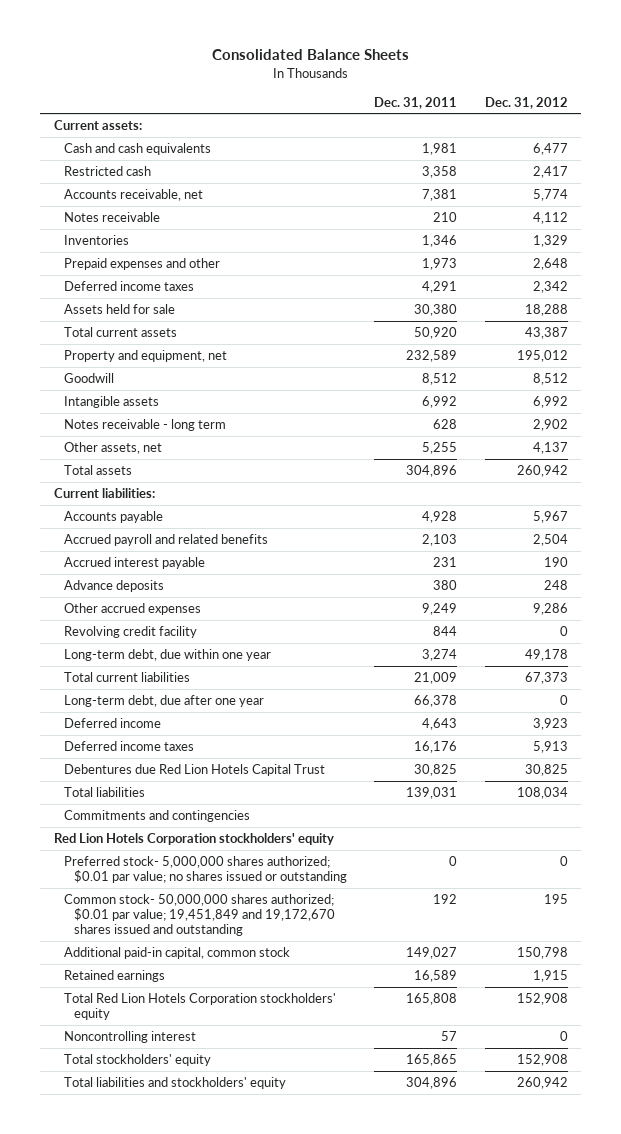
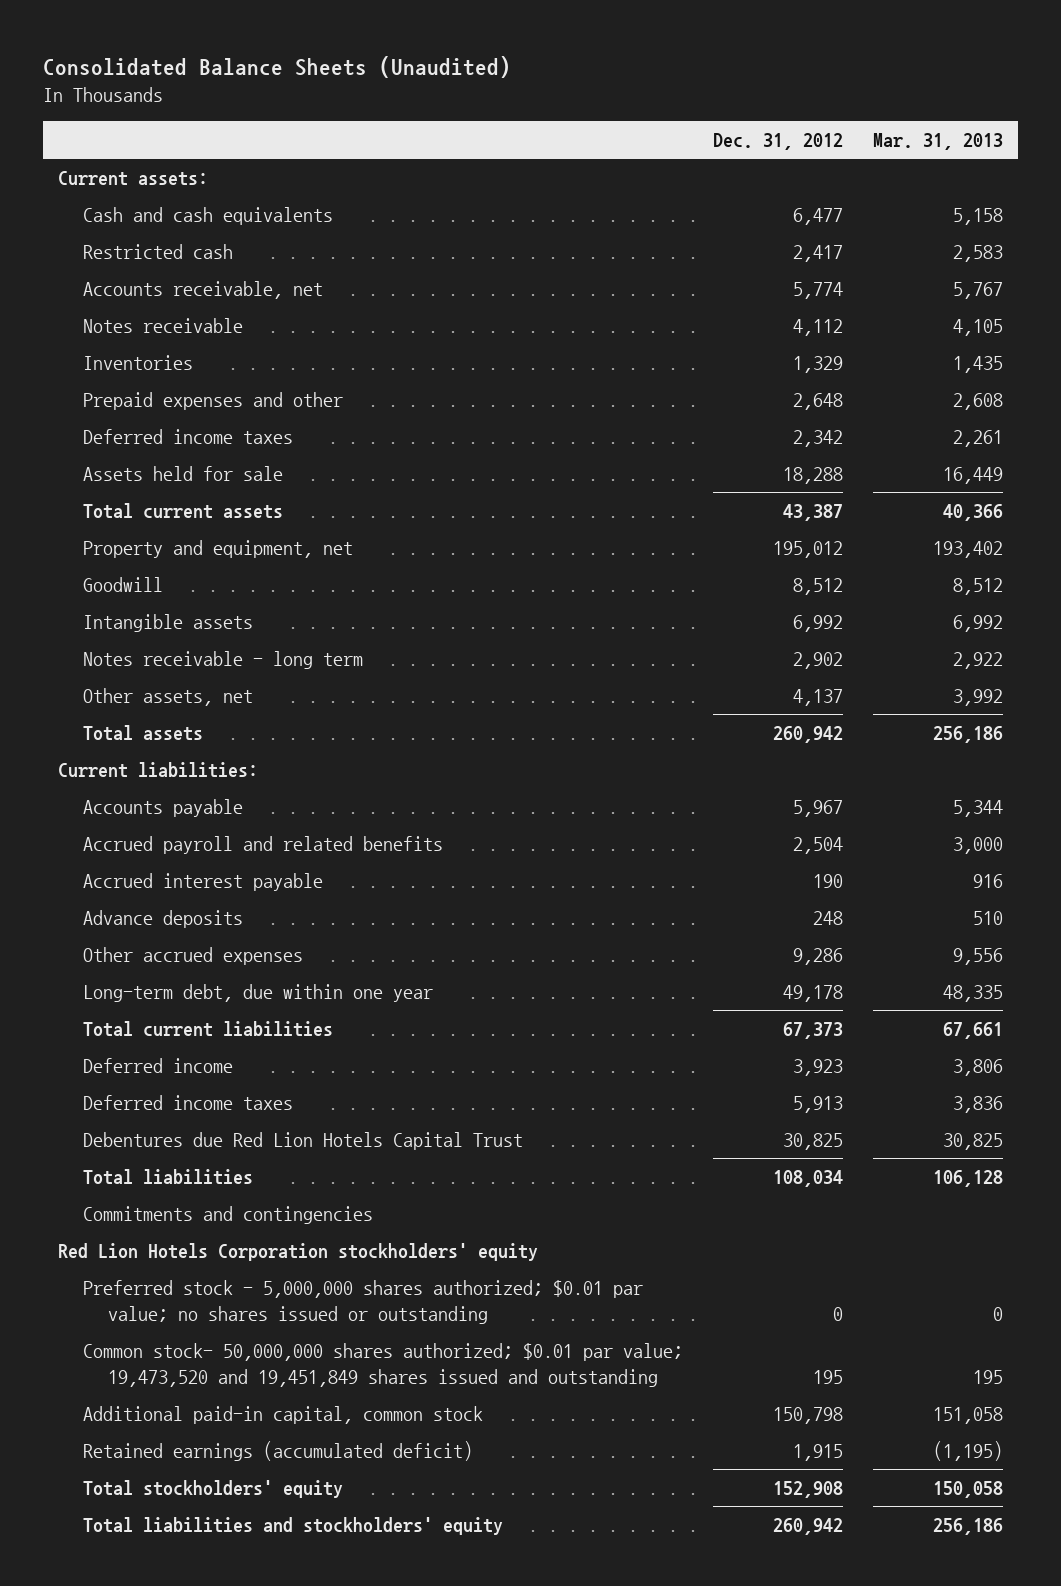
[211,49,409,61] Consolidated Balance Sheets -> [43,56,512,79] Consolidated Balance Sheets (Unaudited)
[374,96,458,109] Dec. 31, 2011 -> none
none -> [872,132,1003,150] Mar. 31, 2013
[63,626,197,639] Revolving credit facility -> none
[63,695,264,708] Long-term debt, due after one year -> none
[63,856,347,884] Preferred stock- 5,000,000 shares authorized; $0.01 par value; no shares issued or outstanding -> [83,1280,644,1324] Preferred stock - 5,000,000 shares authorized; $0.01 par value; no shares issued or outstanding
[63,894,335,937] Common stock- 50,000,000 shares authorized; $0.01 par value; 19,451,849 and 19,172,670 shares issued and outstanding -> [83,1343,684,1387] Common stock- 50,000,000 shares authorized; $0.01 par value; 19,473,520 and 19,451,849 shares issued and outstanding
[63,993,336,1021] Total Red Lion Hotels Corporation stockholders' equity -> none
[63,1031,196,1044] Noncontrolling interest -> none
[63,970,165,983] Retained earnings -> [83,1441,474,1462] Retained earnings (accumulated deficit)

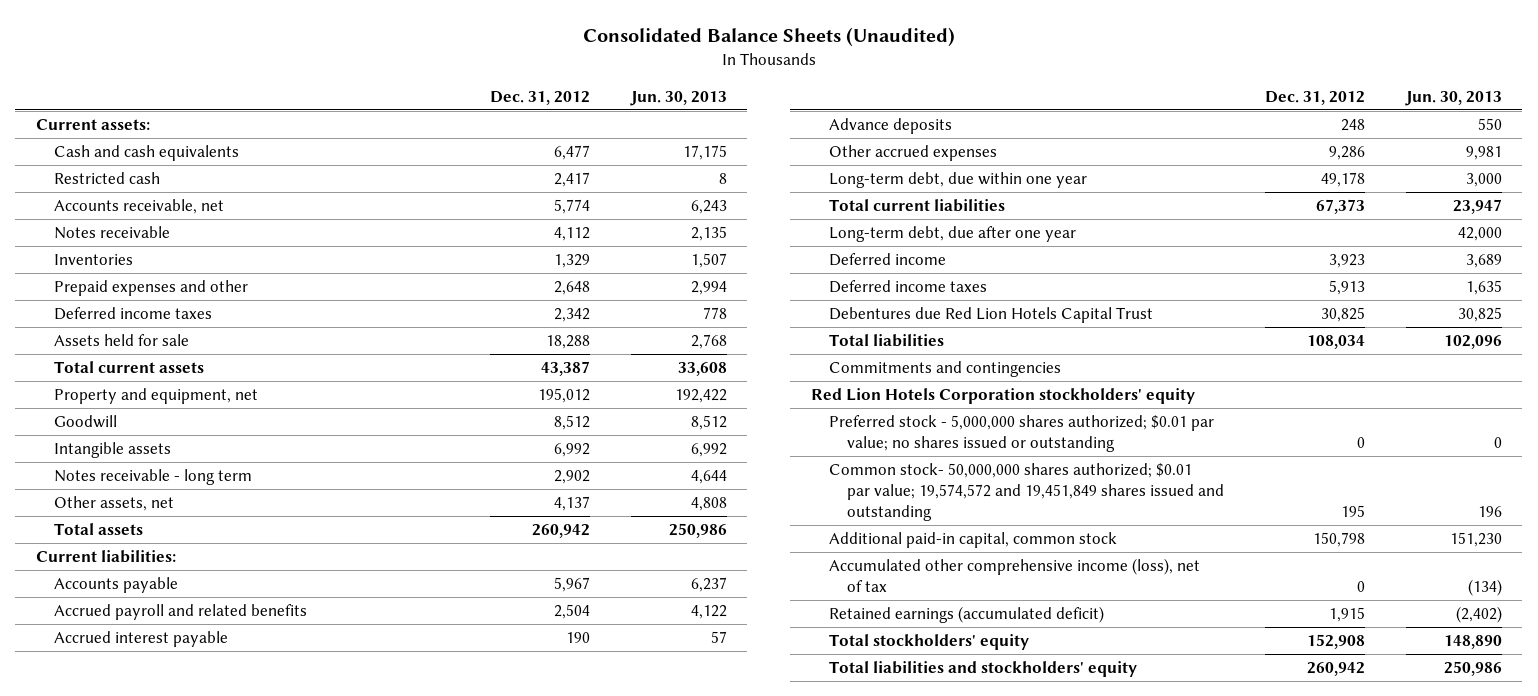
[872,132,1003,150] Mar. 31, 2013 -> none
none -> [629,90,727,106] Jun. 30, 2013
none -> [829,226,1077,243] Long-term debt, due after one year
[83,1343,684,1387] Common stock- 50,000,000 shares authorized; $0.01 par value; 19,473,520 and 19,451,849 shares issued and outstanding -> [829,463,1225,521] Common stock- 50,000,000 shares authorized; $0.01 par value; 19,574,572 and 19,451,849 shares issued and outstanding
none -> [829,558,1201,592] Accumulated other comprehensive income (loss), net of tax

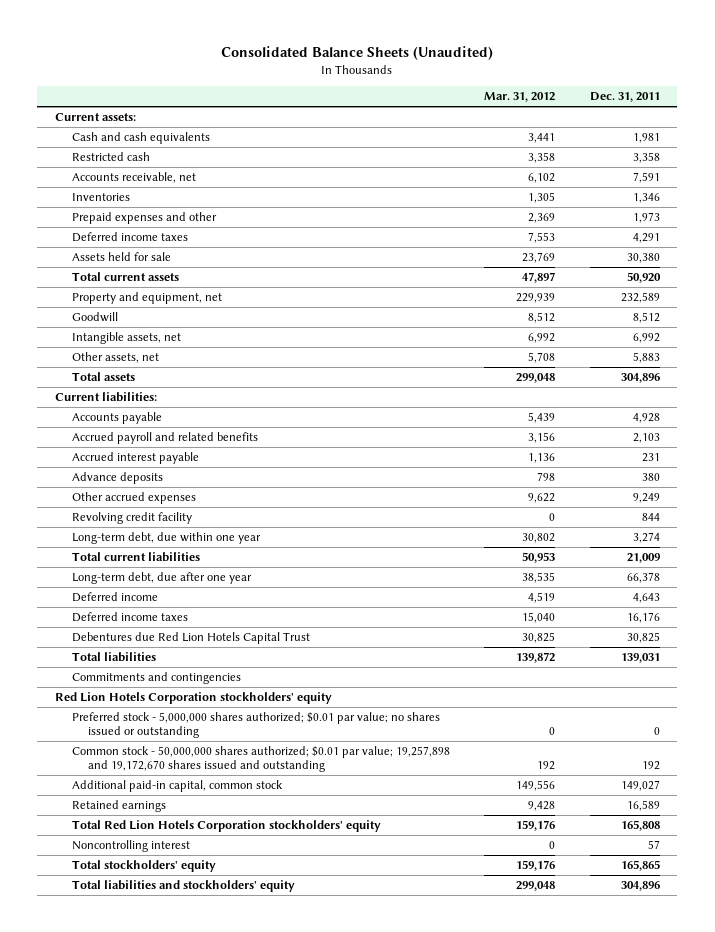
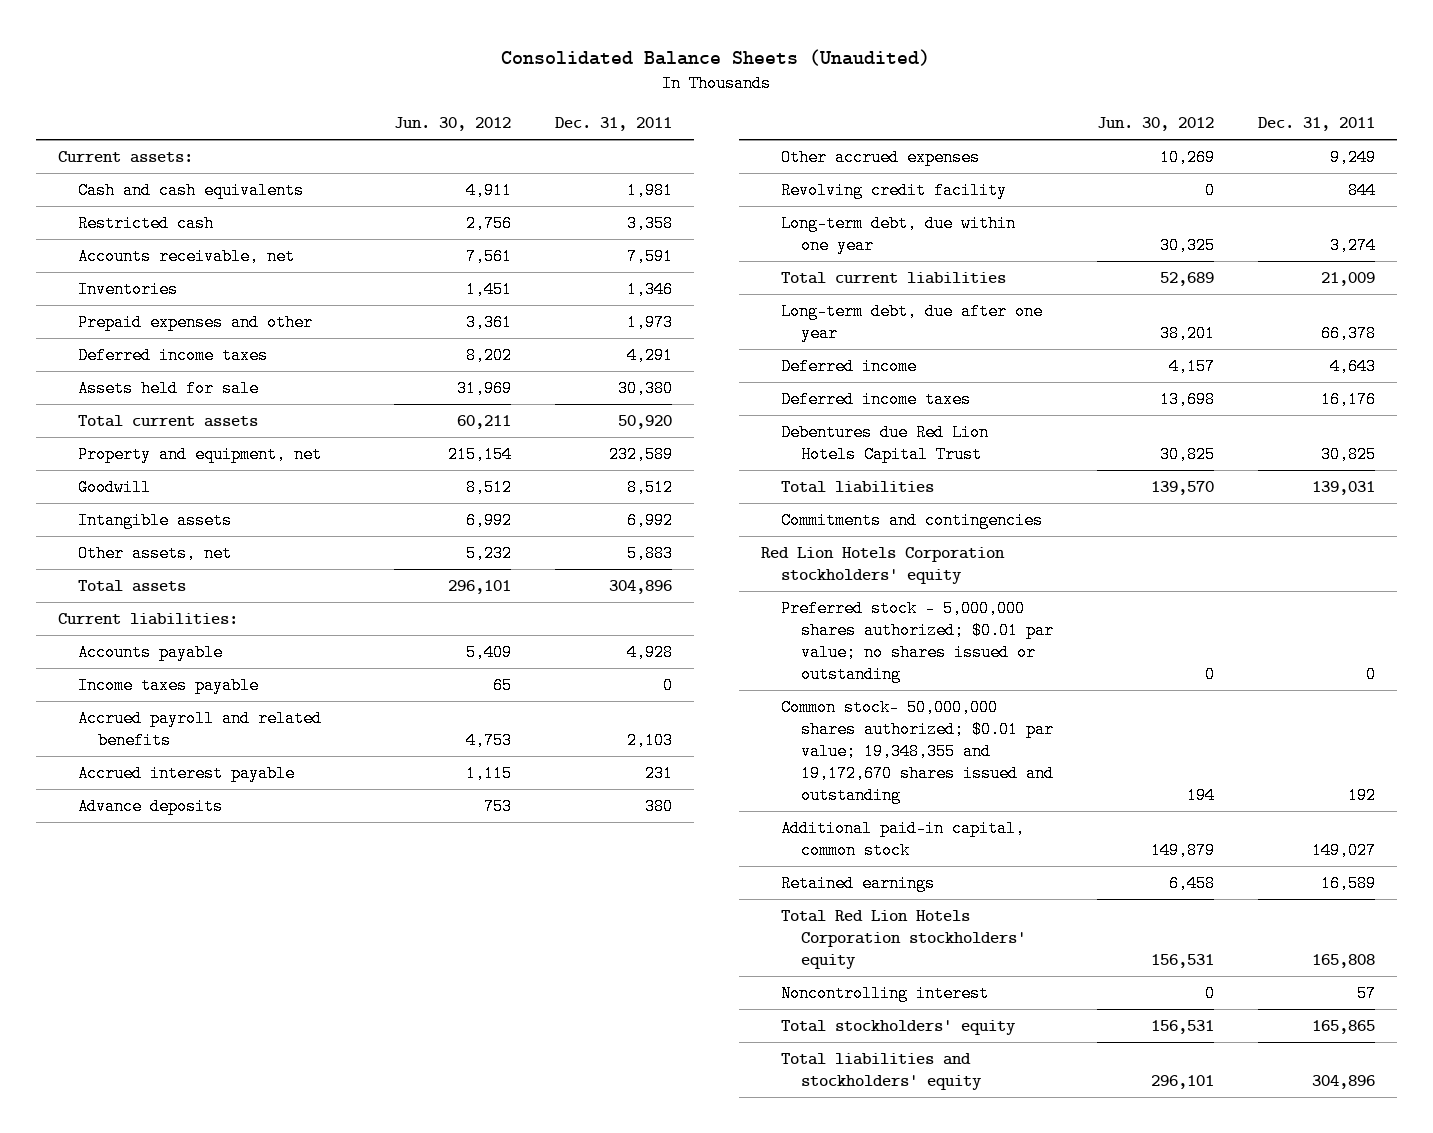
[484,92,556,103] Mar. 31, 2012 -> none
none -> [393,117,511,132] Jun. 30, 2012
[71,331,181,344] Intangible assets, net -> [77,512,232,530] Intangible assets
none -> [77,677,259,695] Income taxes payable
[71,745,450,773] Common stock - 50,000,000 shares authorized; $0.01 par value; 19,257,898 and 19,172,670 shares issued and outstanding -> [781,699,1055,805] Common stock- 50,000,000 shares authorized; $0.01 par value; 19,348,355 and 19,172,670 shares issued and outstanding

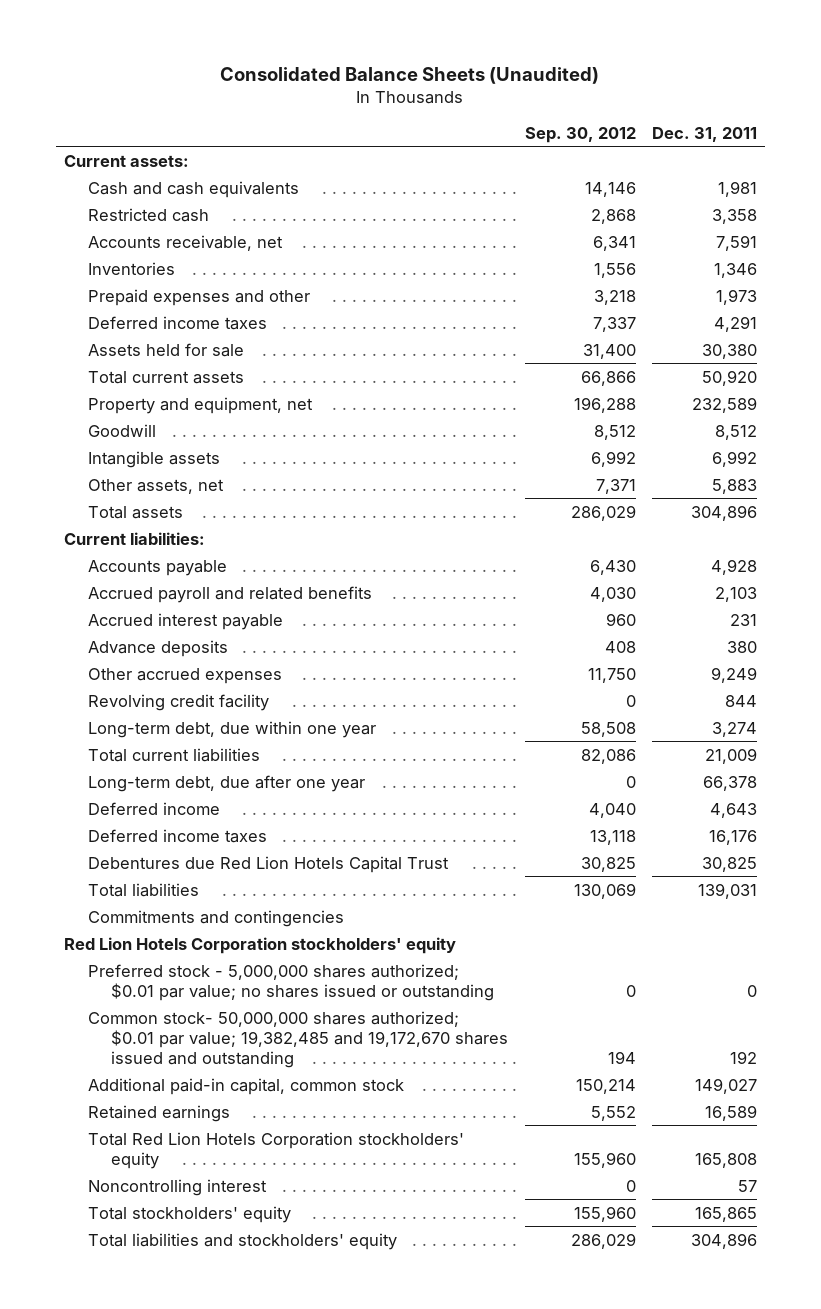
[393,117,511,132] Jun. 30, 2012 -> none
none -> [524,126,636,143] Sep. 30, 2012
[77,677,259,695] Income taxes payable -> none
[781,699,1055,805] Common stock- 50,000,000 shares authorized; $0.01 par value; 19,348,355 and 19,172,670 shares issued and outstanding -> [87,1010,509,1068] Common stock- 50,000,000 shares authorized; $0.01 par value; 19,382,485 and 19,172,670 shares issued and outstanding

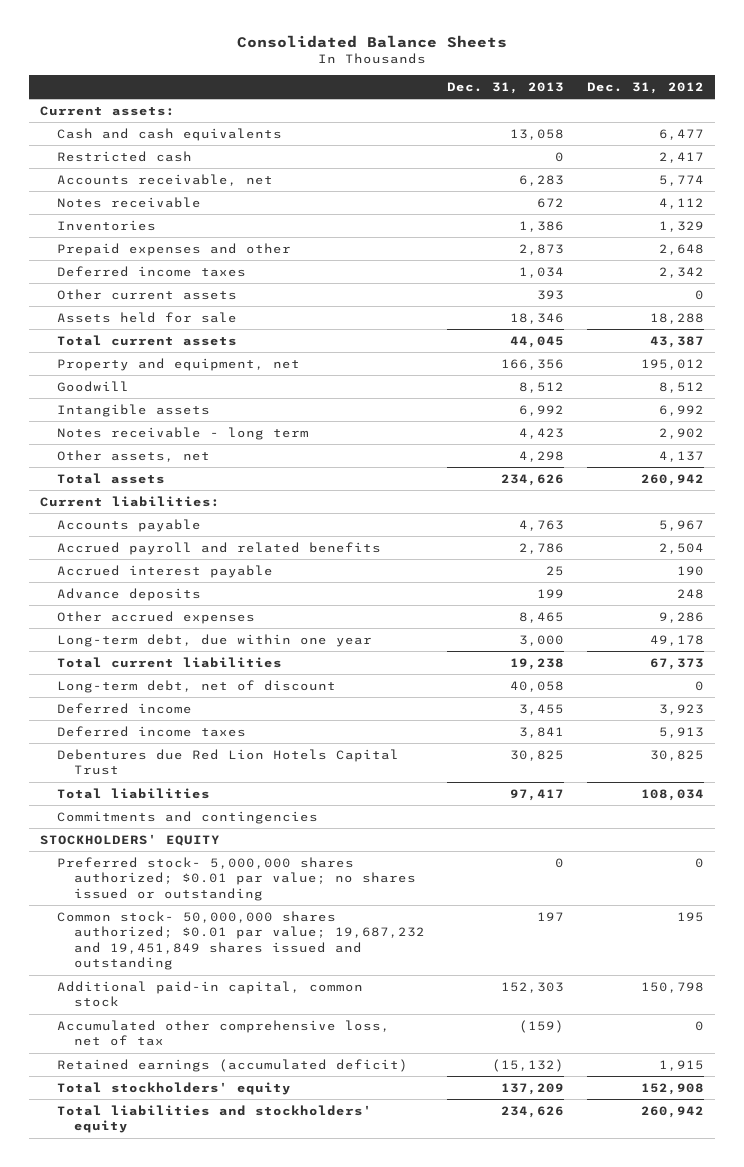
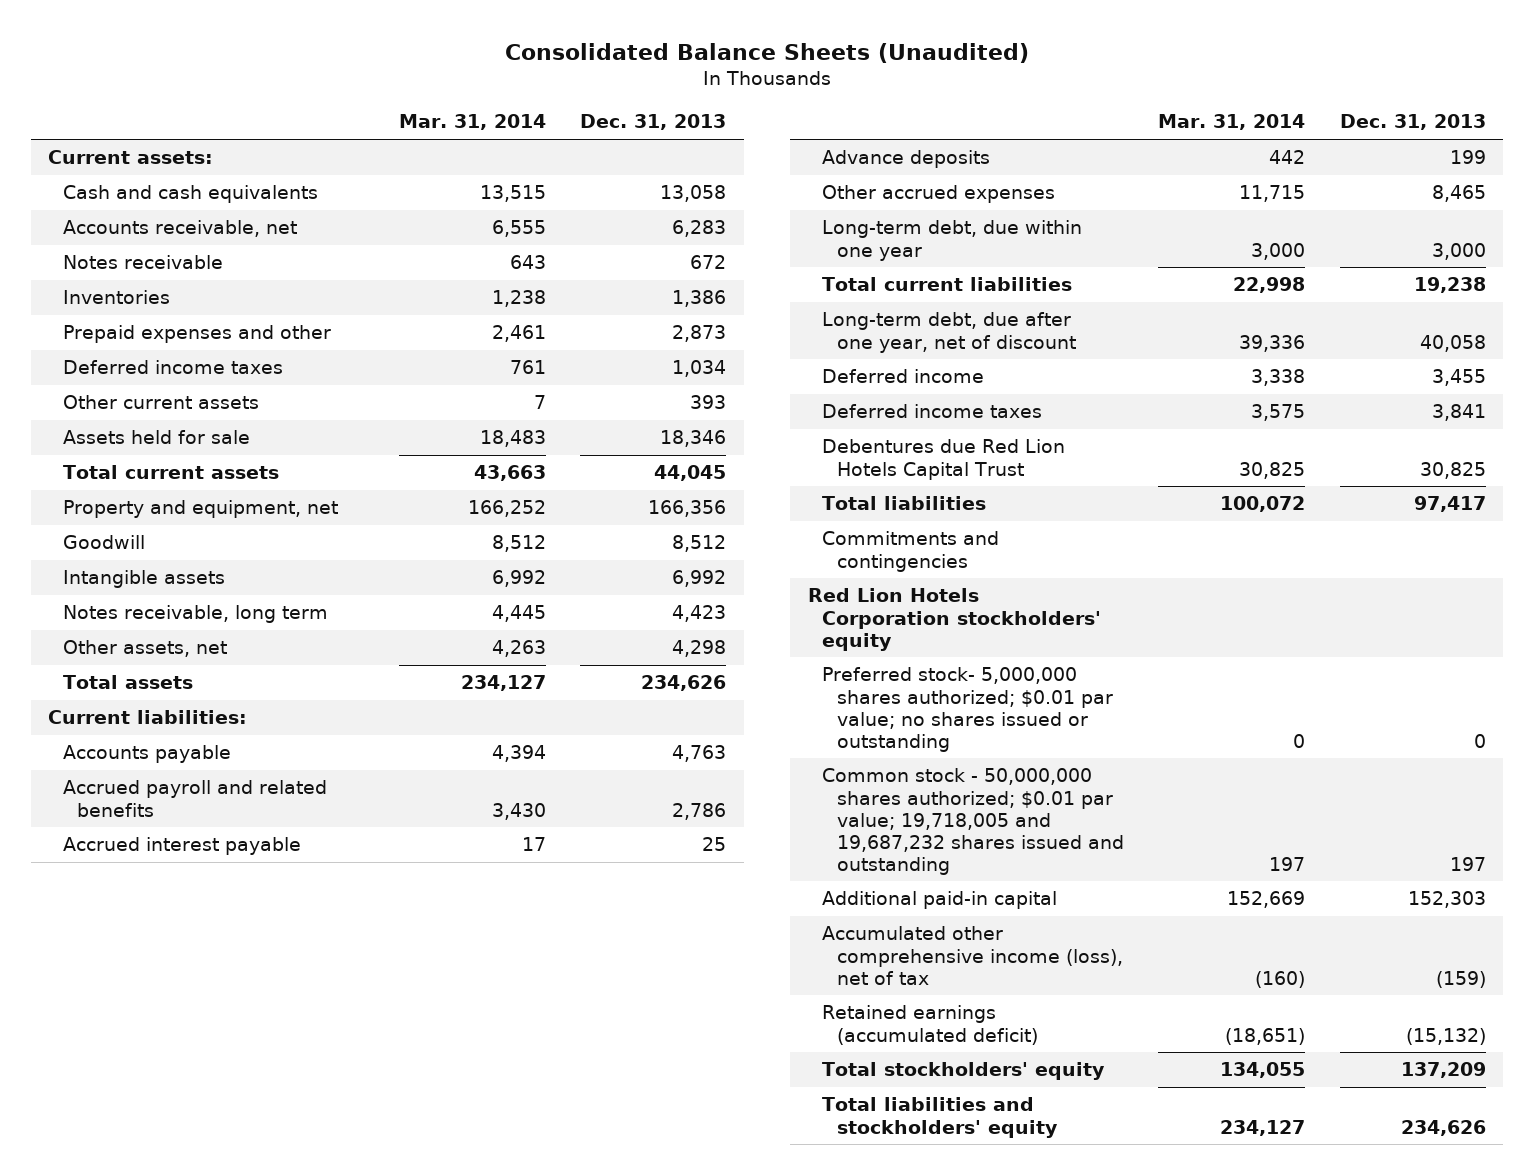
[236,35,507,49] Consolidated Balance Sheets -> [505,42,1030,63] Consolidated Balance Sheets (Unaudited)
[586,82,704,95] Dec. 31, 2012 -> none
none -> [398,114,546,131] Mar. 31, 2014
[56,150,192,162] Restricted cash -> none
[56,426,309,440] Notes receivable - long term -> [62,605,328,624] Notes receivable, long term
[56,679,336,693] Long-term debt, net of discount -> [822,312,1076,353] Long-term debt, due after one year, net of discount
[39,833,220,846] STOCKHOLDERS' EQUITY -> none
none -> [807,588,1102,651] Red Lion Hotels Corporation stockholders' equity
[56,910,425,971] Common stock- 50,000,000 shares authorized; $0.01 par value; 19,687,232 and 19,451,849 shares issued and outstanding -> [822,768,1124,875] Common stock - 50,000,000 shares authorized; $0.01 par value; 19,718,005 and 19,687,232 shares issued and outstanding
[56,980,363,1008] Additional paid-in capital, common stock -> [822,891,1058,910] Additional paid-in capital
[56,1019,390,1047] Accumulated other comprehensive loss, net of tax -> [822,926,1123,985] Accumulated other comprehensive income (loss), net of tax

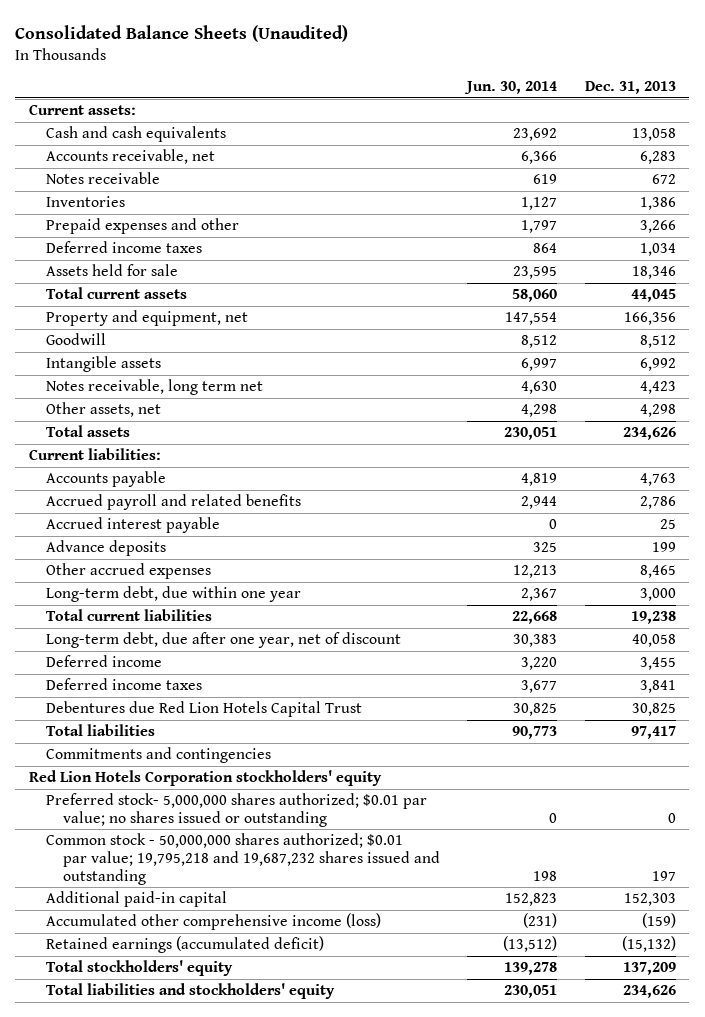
[398,114,546,131] Mar. 31, 2014 -> none
none -> [464,81,558,95] Jun. 30, 2014
[672,325,727,343] 2,873 -> [639,220,676,234] 3,266
[62,395,259,410] Other current assets -> none
[62,605,328,624] Notes receivable, long term -> [45,379,263,396] Notes receivable, long term net
[822,768,1124,875] Common stock - 50,000,000 shares authorized; $0.01 par value; 19,718,005 and 19,687,232 shares issued and outstanding -> [45,833,440,885] Common stock - 50,000,000 shares authorized; $0.01 par value; 19,795,218 and 19,687,232 shares issued and outstanding
[822,926,1123,985] Accumulated other comprehensive income (loss), net of tax -> [45,913,381,931] Accumulated other comprehensive income (loss)

